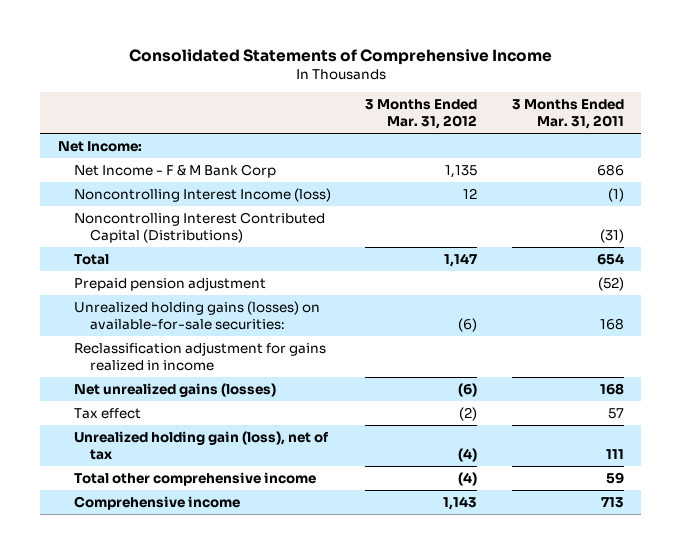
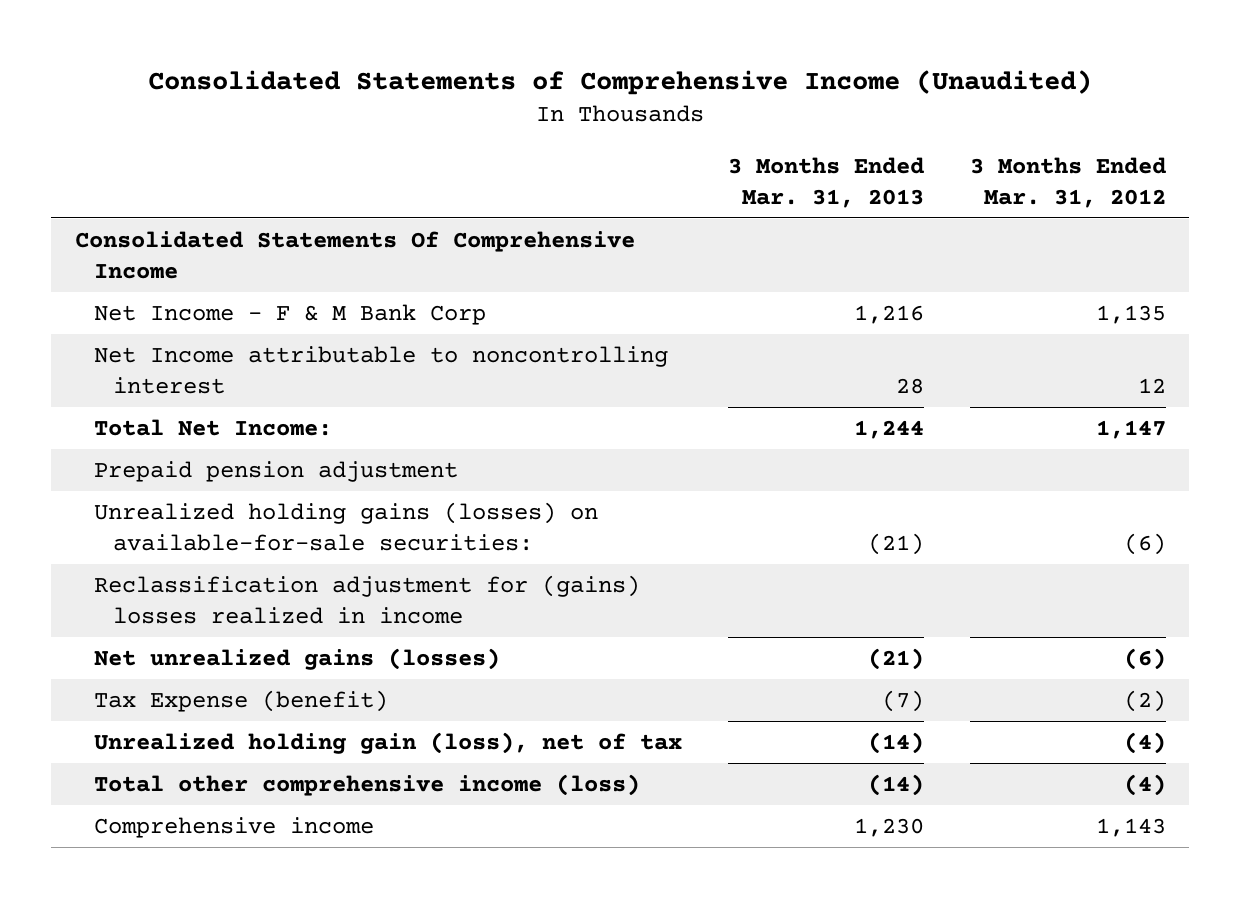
[128,49,552,66] Consolidated Statements of Comprehensive Income -> [148,69,1093,95] Consolidated Statements of Comprehensive Income (Unaudited)
[512,99,625,130] 3 Months Ended Mar. 31, 2011 -> none
none -> [727,156,924,208] 3 Months Ended Mar. 31, 2013
[57,140,142,152] Net Income: -> none
none -> [74,231,635,279] Consolidated Statements Of Comprehensive Income
[73,187,331,202] Noncontrolling Interest Income (loss) -> none
[73,211,325,243] Noncontrolling Interest Contributed Capital (Distributions) -> none
none -> [93,346,668,394] Net Income attributable to noncontrolling interest
[73,253,109,265] Total -> [93,419,332,437] Total Net Income:
[73,341,326,371] Reclassification adjustment for gains realized in income -> [93,575,640,624] Reclassification adjustment for (gains) losses realized in income
[73,407,141,419] Tax effect -> [93,690,388,713] Tax Expense (benefit)
[73,471,316,486] Total other comprehensive income -> [93,774,640,797] Total other comprehensive income (loss)

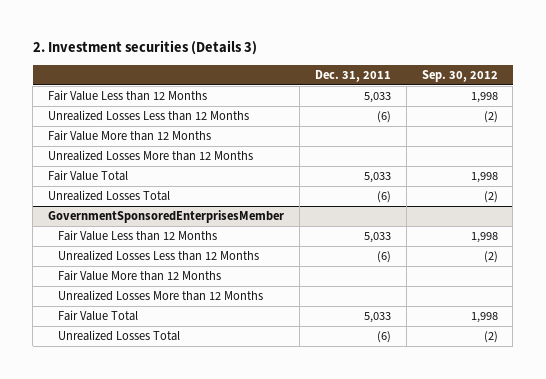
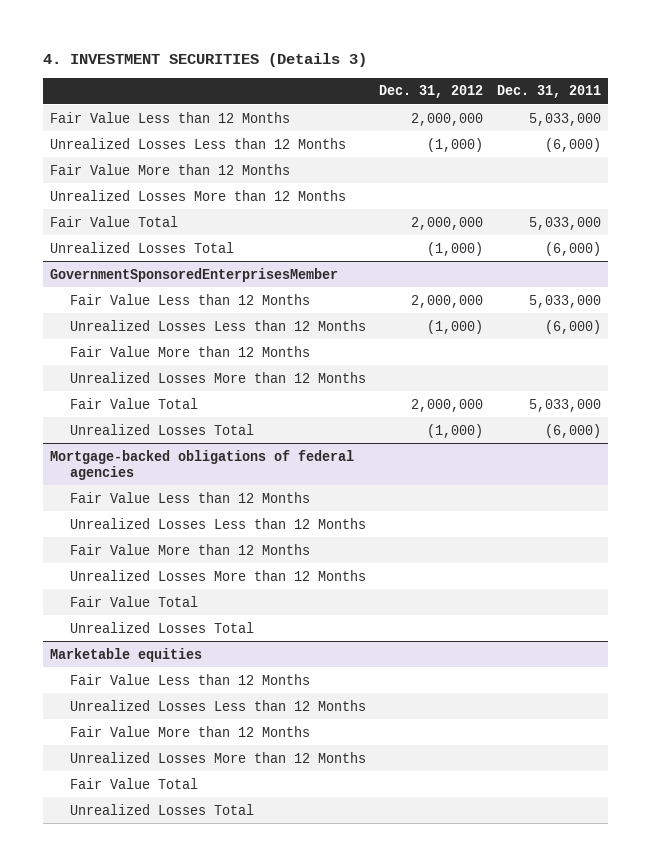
[32,40,257,56] 2. Investment securities (Details 3) -> [42,52,367,67] 4. INVESTMENT SECURITIES (Details 3)
[421,69,498,82] Sep. 30, 2012 -> none
none -> [379,85,484,99] Dec. 31, 2012
[363,92,391,104] 5,033 -> [529,112,602,126] 5,033,000
[376,111,391,124] (6) -> [545,137,602,152] (6,000)
[363,172,391,184] 5,033 -> [529,216,602,230] 5,033,000
[376,191,391,204] (6) -> [545,241,602,256] (6,000)
[363,232,391,244] 5,033 -> [529,294,602,308] 5,033,000
[376,251,391,264] (6) -> [545,319,602,334] (6,000)
[363,312,391,324] 5,033 -> [529,398,602,412] 5,033,000
[376,331,391,344] (6) -> [545,423,602,438] (6,000)
none -> [49,449,354,480] Mortgage-backed obligations of federal agencies
none -> [69,491,310,503] Fair Value Less than 12 Months
none -> [69,517,366,529] Unrealized Losses Less than 12 Months
none -> [69,543,310,555] Fair Value More than 12 Months
none -> [69,569,366,581] Unrealized Losses More than 12 Months
none -> [69,595,198,607] Fair Value Total
none -> [69,621,254,633] Unrealized Losses Total
none -> [49,647,202,662] Marketable equities
none -> [69,673,310,685] Fair Value Less than 12 Months
none -> [69,699,366,711] Unrealized Losses Less than 12 Months
none -> [69,725,310,737] Fair Value More than 12 Months
none -> [69,751,366,763] Unrealized Losses More than 12 Months
none -> [69,777,198,789] Fair Value Total
none -> [69,803,254,815] Unrealized Losses Total

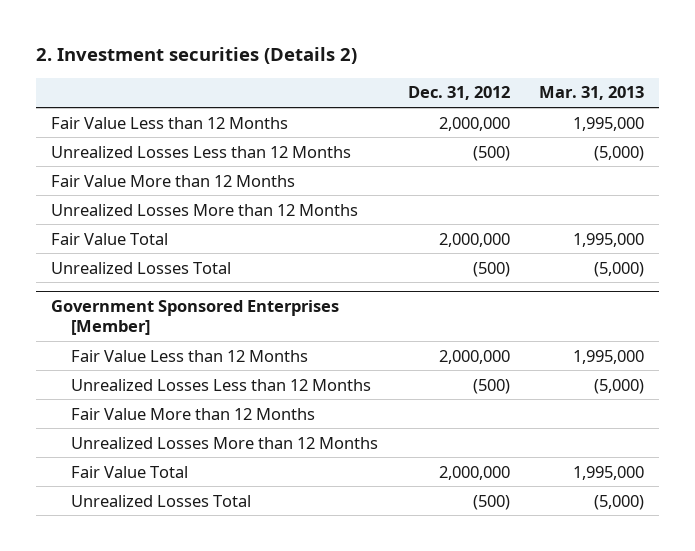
[42,52,367,67] 4. INVESTMENT SECURITIES (Details 3) -> [36,47,358,65] 2. Investment securities (Details 2)
[497,85,602,99] Dec. 31, 2011 -> none
none -> [539,86,645,101] Mar. 31, 2013
[427,137,484,152] (1,000) -> [472,145,510,161] (500)
[49,267,338,282] GovernmentSponsoredEnterprisesMember -> none
[427,241,484,256] (1,000) -> [472,261,510,277] (500)
none -> [50,300,339,336] Government Sponsored Enterprises [Member]
[427,319,484,334] (1,000) -> [472,378,510,394] (500)
[49,449,354,480] Mortgage-backed obligations of federal agencies -> none
[69,491,310,503] Fair Value Less than 12 Months -> none
[69,517,366,529] Unrealized Losses Less than 12 Months -> none
[69,543,310,555] Fair Value More than 12 Months -> none
[69,569,366,581] Unrealized Losses More than 12 Months -> none
[69,595,198,607] Fair Value Total -> none
[69,621,254,633] Unrealized Losses Total -> none
[49,647,202,662] Marketable equities -> none
[69,673,310,685] Fair Value Less than 12 Months -> none
[69,699,366,711] Unrealized Losses Less than 12 Months -> none
[69,725,310,737] Fair Value More than 12 Months -> none
[69,751,366,763] Unrealized Losses More than 12 Months -> none
[69,777,198,789] Fair Value Total -> none
[69,803,254,815] Unrealized Losses Total -> none
[427,423,484,438] (1,000) -> [472,494,510,510] (500)

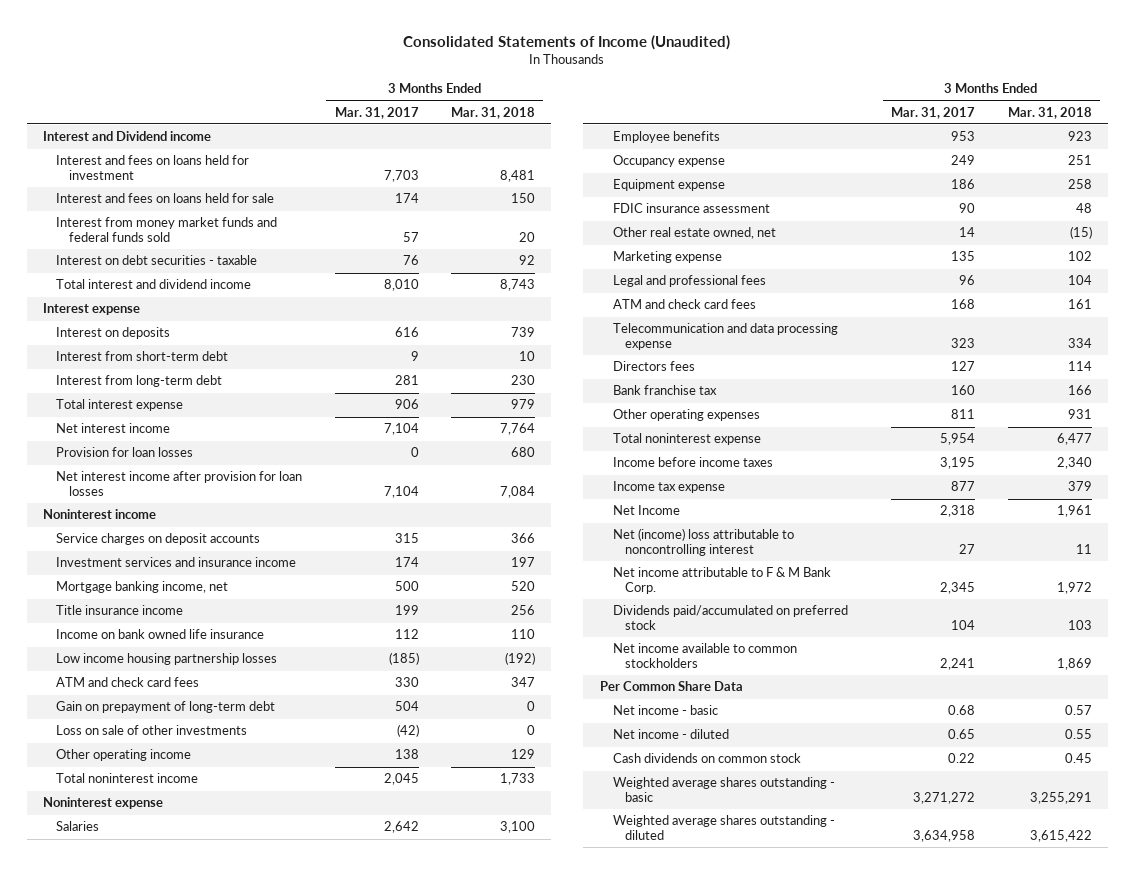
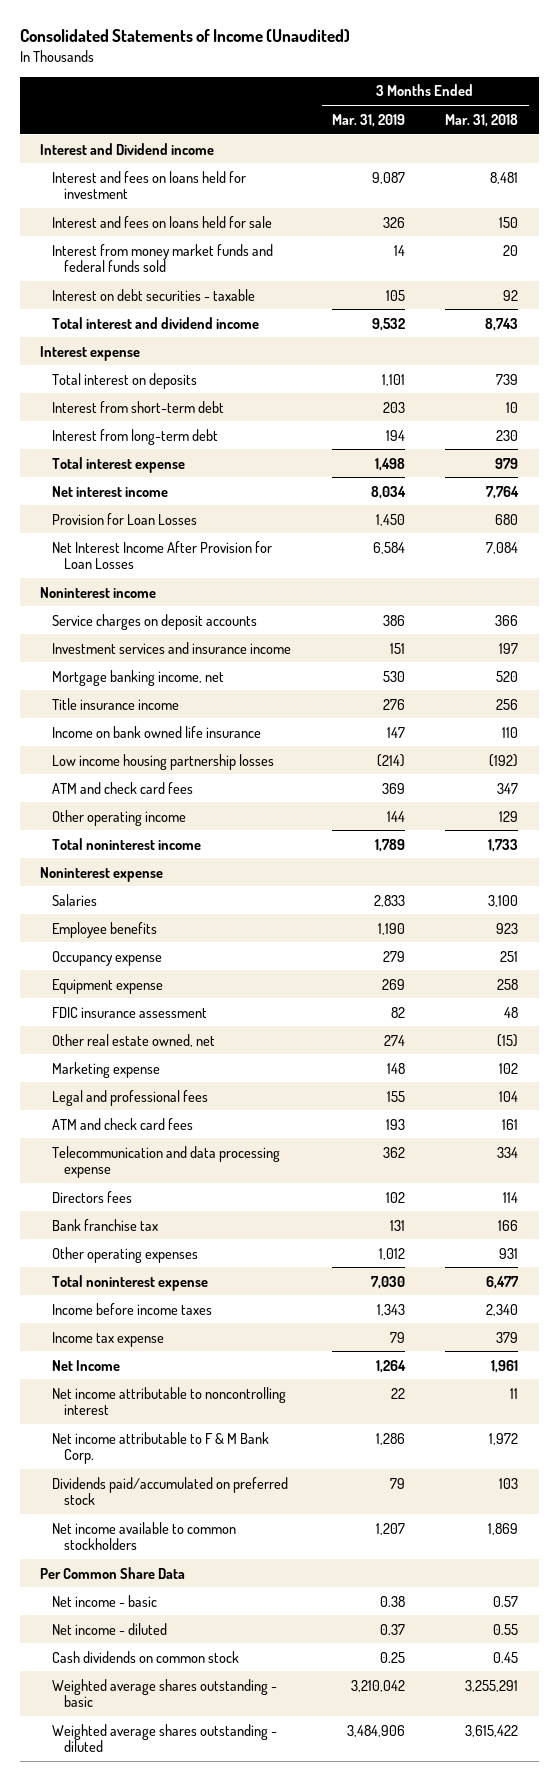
[334,106,419,119] Mar. 31, 2017 -> none
none -> [331,113,405,127] Mar. 31, 2019
[55,327,170,340] Interest on deposits -> [52,372,198,389] Total interest on deposits
[55,447,193,458] Provision for loan losses -> [52,512,198,525] Provision for Loan Losses
[55,471,302,497] Net interest income after provision for loan losses -> [52,540,273,570] Net Interest Income After Provision for Loan Losses
[55,701,275,714] Gain on prepayment of long-term debt -> none
[55,725,247,736] Loss on sale of other investments -> none
[612,528,794,557] Net (income) loss attributable to noncontrolling interest -> [52,1386,287,1416] Net income attributable to noncontrolling interest

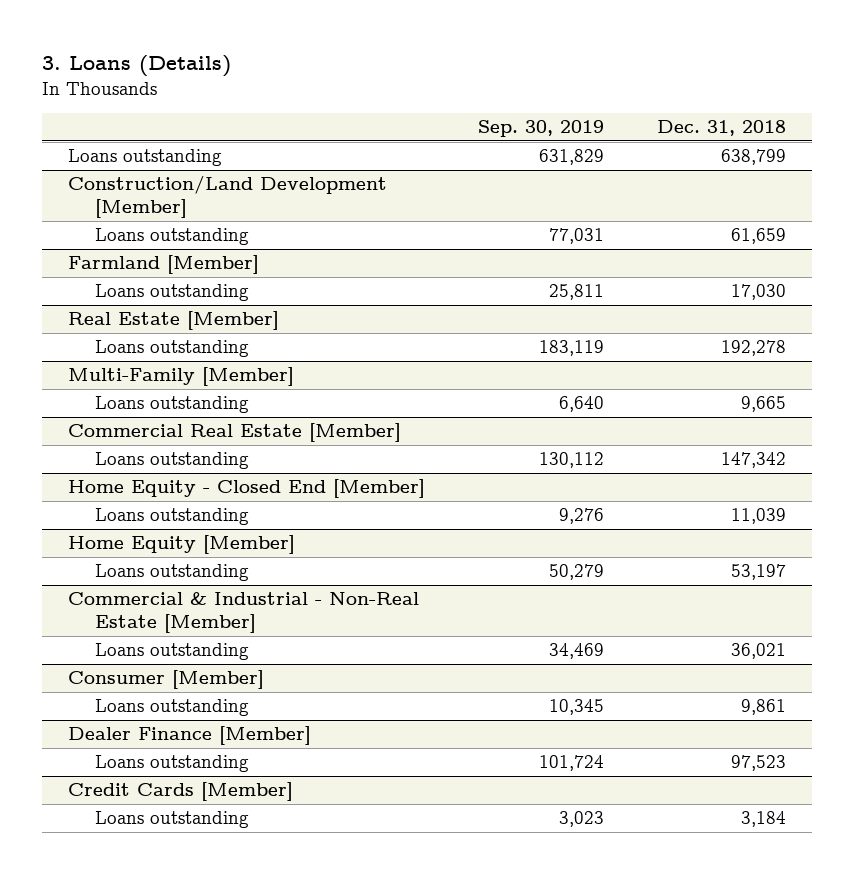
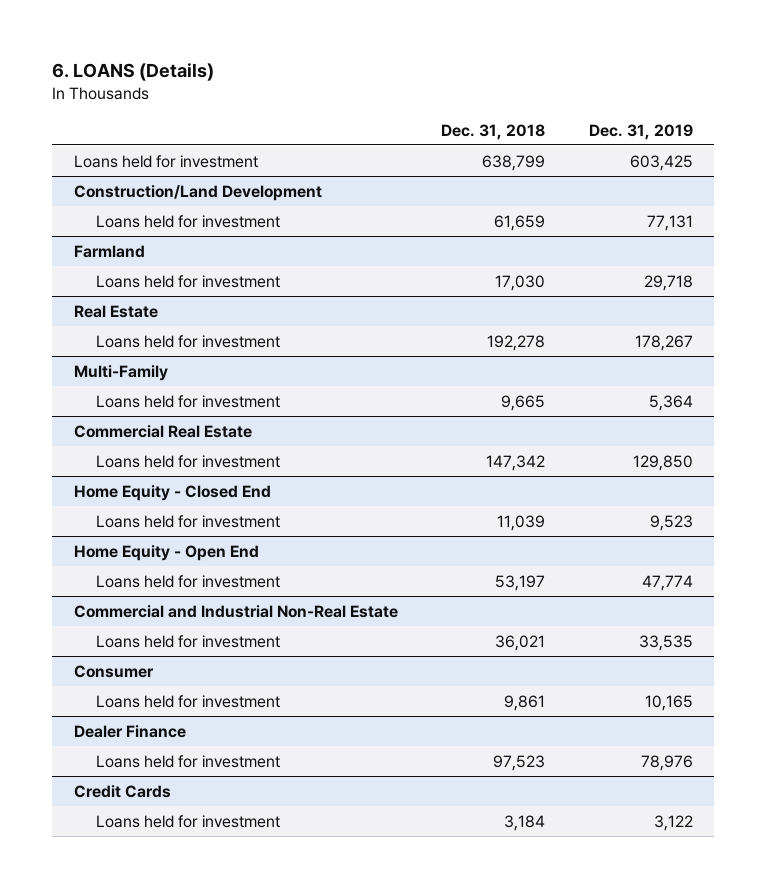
[41,54,231,77] 3. Loans (Details) -> [51,62,214,81] 6. LOANS (Details)
[477,120,604,138] Sep. 30, 2019 -> none
none -> [588,123,693,140] Dec. 31, 2019
[68,149,223,167] Loans outstanding -> [73,154,258,168] Loans held for investment
[68,175,388,219] Construction/Land Development [Member] -> [73,184,322,201] Construction/Land Development
[95,228,250,246] Loans outstanding -> [95,214,280,228] Loans held for investment
[68,255,260,275] Farmland [Member] -> [73,244,145,258] Farmland
[95,284,250,302] Loans outstanding -> [95,274,280,288] Loans held for investment
[68,311,280,331] Real Estate [Member] -> [73,304,158,318] Real Estate
[95,340,250,358] Loans outstanding -> [95,334,280,348] Loans held for investment
[68,367,295,387] Multi-Family [Member] -> [73,364,168,381] Multi-Family
[95,396,250,414] Loans outstanding -> [95,394,280,408] Loans held for investment
[68,423,402,443] Commercial Real Estate [Member] -> [73,424,252,438] Commercial Real Estate
[95,452,250,470] Loans outstanding -> [95,454,280,468] Loans held for investment
[68,479,426,499] Home Equity - Closed End [Member] -> [73,484,271,501] Home Equity - Closed End
[95,508,250,526] Loans outstanding -> [95,514,280,528] Loans held for investment
[68,535,296,555] Home Equity [Member] -> [73,544,259,561] Home Equity - Open End
[95,564,250,582] Loans outstanding -> [95,574,280,588] Loans held for investment
[68,592,420,634] Commercial & Industrial - Non-Real Estate [Member] -> [73,604,398,618] Commercial and Industrial Non-Real Estate
[95,643,250,661] Loans outstanding -> [95,634,280,648] Loans held for investment
[68,670,265,690] Consumer [Member] -> [73,664,154,678] Consumer
[95,699,250,717] Loans outstanding -> [95,694,280,708] Loans held for investment
[68,726,312,746] Dealer Finance [Member] -> [73,724,186,738] Dealer Finance
[95,755,250,773] Loans outstanding -> [95,754,280,768] Loans held for investment
[68,782,294,802] Credit Cards [Member] -> [73,784,171,798] Credit Cards
[95,811,250,829] Loans outstanding -> [95,814,280,828] Loans held for investment

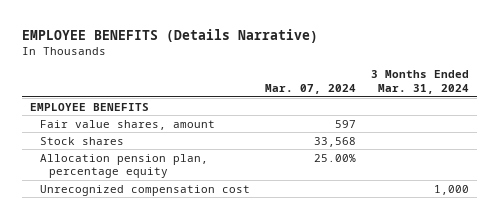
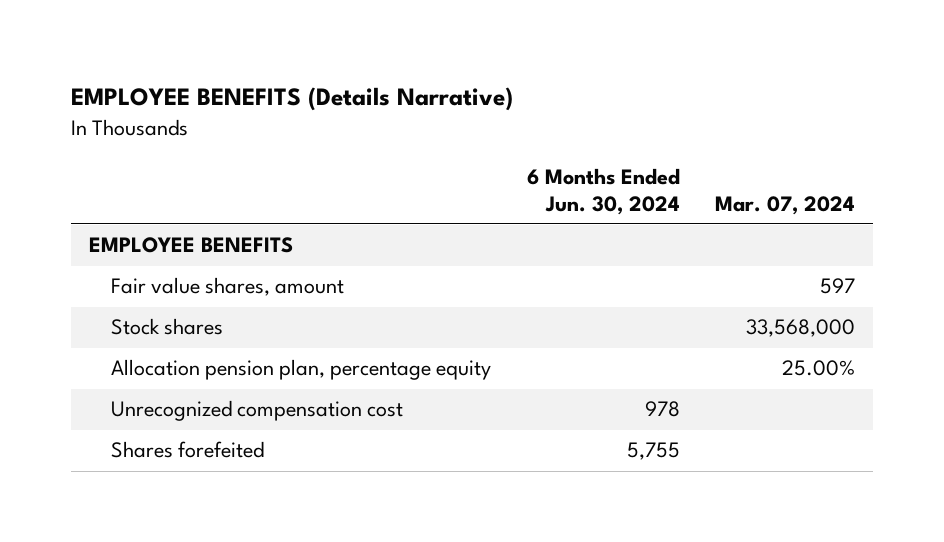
[371,70,470,95] 3 Months Ended Mar. 31, 2024 -> none
none -> [526,167,680,215] 6 Months Ended Jun. 30, 2024
[313,136,356,147] 33,568 -> [746,319,856,338] 33,568,000
none -> [111,441,265,459] Shares forefeited

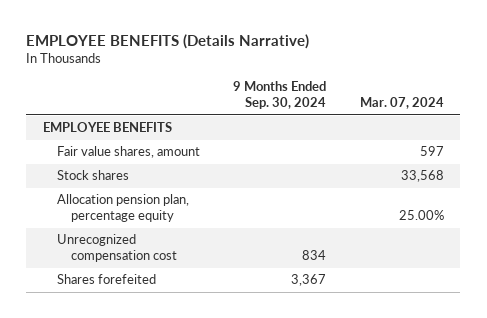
[526,167,680,215] 6 Months Ended Jun. 30, 2024 -> none
none -> [233,81,327,110] 9 Months Ended Sep. 30, 2024
[746,319,856,338] 33,568,000 -> [400,170,444,183] 33,568

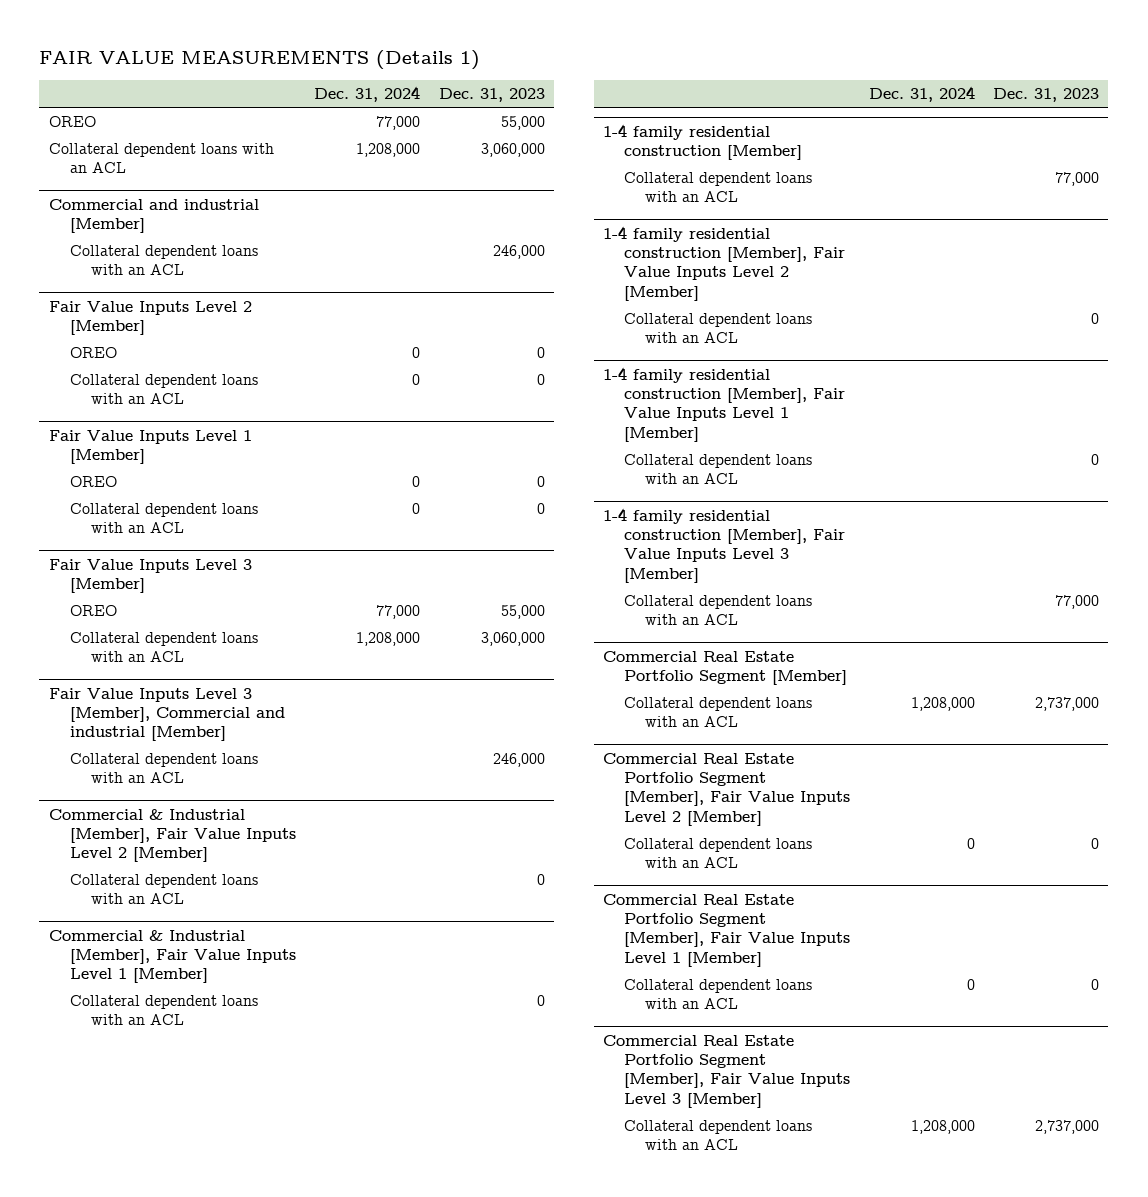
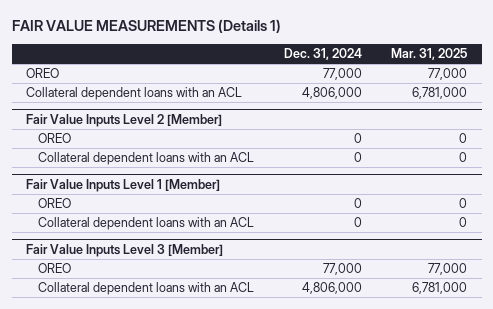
[438,88,545,103] Dec. 31, 2023 -> none
none -> [391,48,468,61] Mar. 31, 2025
[48,198,259,234] Commercial and industrial [Member] -> none
[69,245,258,276] Collateral dependent loans with an ACL -> none
[356,143,421,158] 1,208,000 -> [301,87,362,100] 4,806,000
[48,687,285,742] Fair Value Inputs Level 3 [Member], Commercial and industrial [Member] -> none
[69,753,258,784] Collateral dependent loans with an ACL -> none
[48,808,296,863] Commercial & Industrial [Member], Fair Value Inputs Level 2 [Member] -> none
[69,874,258,905] Collateral dependent loans with an ACL -> none
[48,929,296,984] Commercial & Industrial [Member], Fair Value Inputs Level 1 [Member] -> none
[69,995,258,1026] Collateral dependent loans with an ACL -> none
[603,123,803,161] 1-4 family residential construction [Member] -> none
[624,172,813,203] Collateral dependent loans with an ACL -> none
[603,225,846,301] 1-4 family residential construction [Member], Fair Value Inputs Level 2 [Member] -> none
[624,313,813,344] Collateral dependent loans with an ACL -> none
[603,366,846,442] 1-4 family residential construction [Member], Fair Value Inputs Level 1 [Member] -> none
[624,454,813,485] Collateral dependent loans with an ACL -> none
[603,507,846,583] 1-4 family residential construction [Member], Fair Value Inputs Level 3 [Member] -> none
[624,595,813,626] Collateral dependent loans with an ACL -> none
[603,650,848,686] Commercial Real Estate Portfolio Segment [Member] -> none
[624,697,813,728] Collateral dependent loans with an ACL -> none
[603,752,851,826] Commercial Real Estate Portfolio Segment [Member], Fair Value Inputs Level 2 [Member] -> none
[624,838,813,869] Collateral dependent loans with an ACL -> none
[603,893,851,967] Commercial Real Estate Portfolio Segment [Member], Fair Value Inputs Level 1 [Member] -> none
[624,979,813,1010] Collateral dependent loans with an ACL -> none
[603,1034,851,1108] Commercial Real Estate Portfolio Segment [Member], Fair Value Inputs Level 3 [Member] -> none
[624,1120,813,1151] Collateral dependent loans with an ACL -> none
[356,632,421,647] 1,208,000 -> [301,282,362,295] 4,806,000

